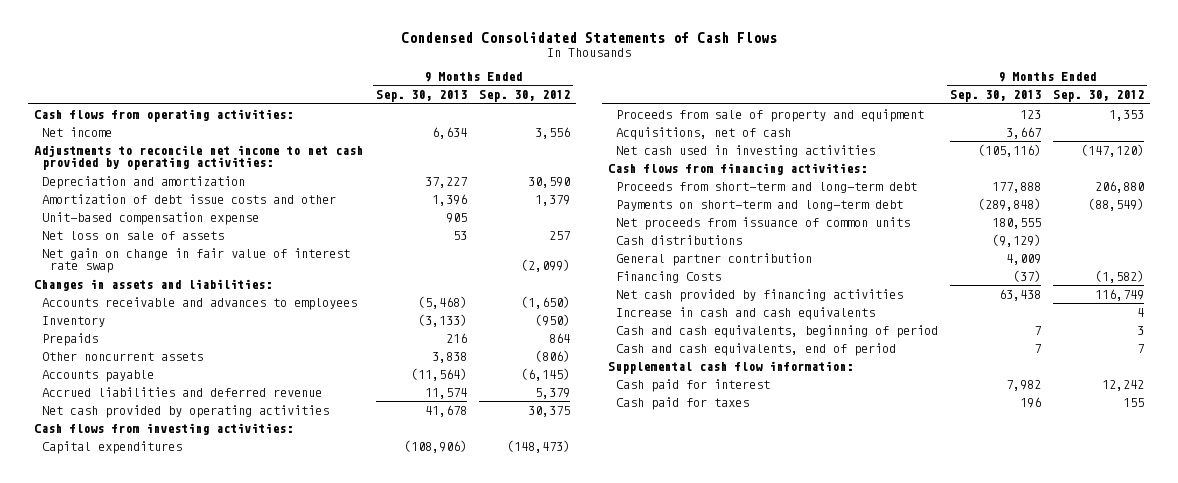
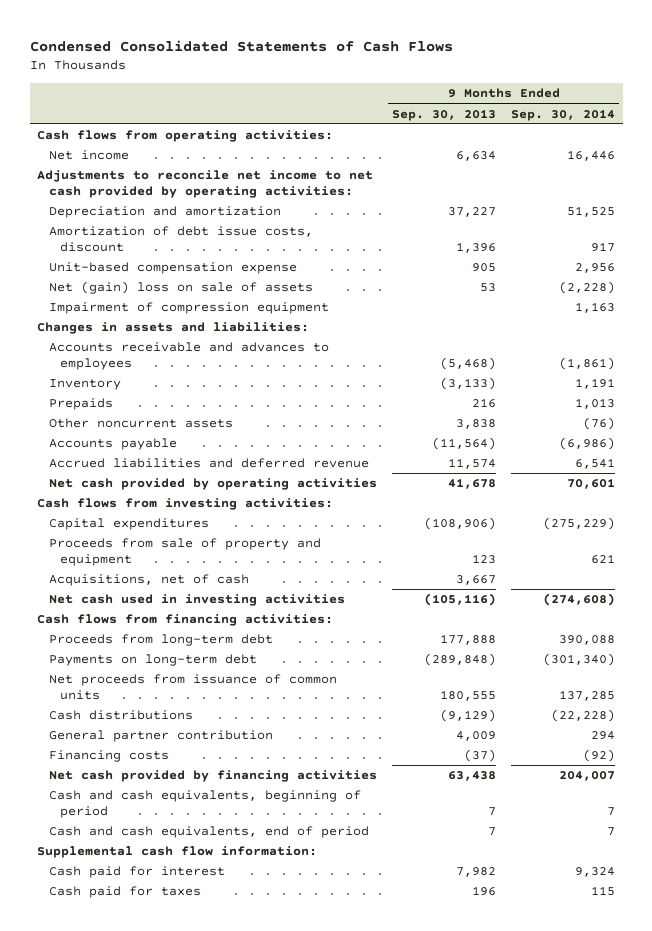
[479,90,571,103] Sep. 30, 2012 -> none
none -> [511,108,616,121] Sep. 30, 2014
[41,193,336,204] Amortization of debt issue costs and other -> [48,226,313,253] Amortization of debt issue costs, discount
[41,247,350,274] Net gain on change in fair value of interest rate swap -> none
[41,230,224,240] Net loss on sale of assets -> [48,281,313,295] Net (gain) loss on sale of assets
none -> [48,302,329,315] Impairment of compression equipment
[616,181,918,193] Proceeds from short-term and long-term debt -> [48,634,273,647] Proceeds from long-term debt
[616,199,904,211] Payments on short-term and long-term debt -> [48,654,257,667] Payments on long-term debt
[616,270,722,283] Financing Costs -> [48,750,169,763] Financing costs
[616,306,876,320] Increase in cash and cash equivalents -> none

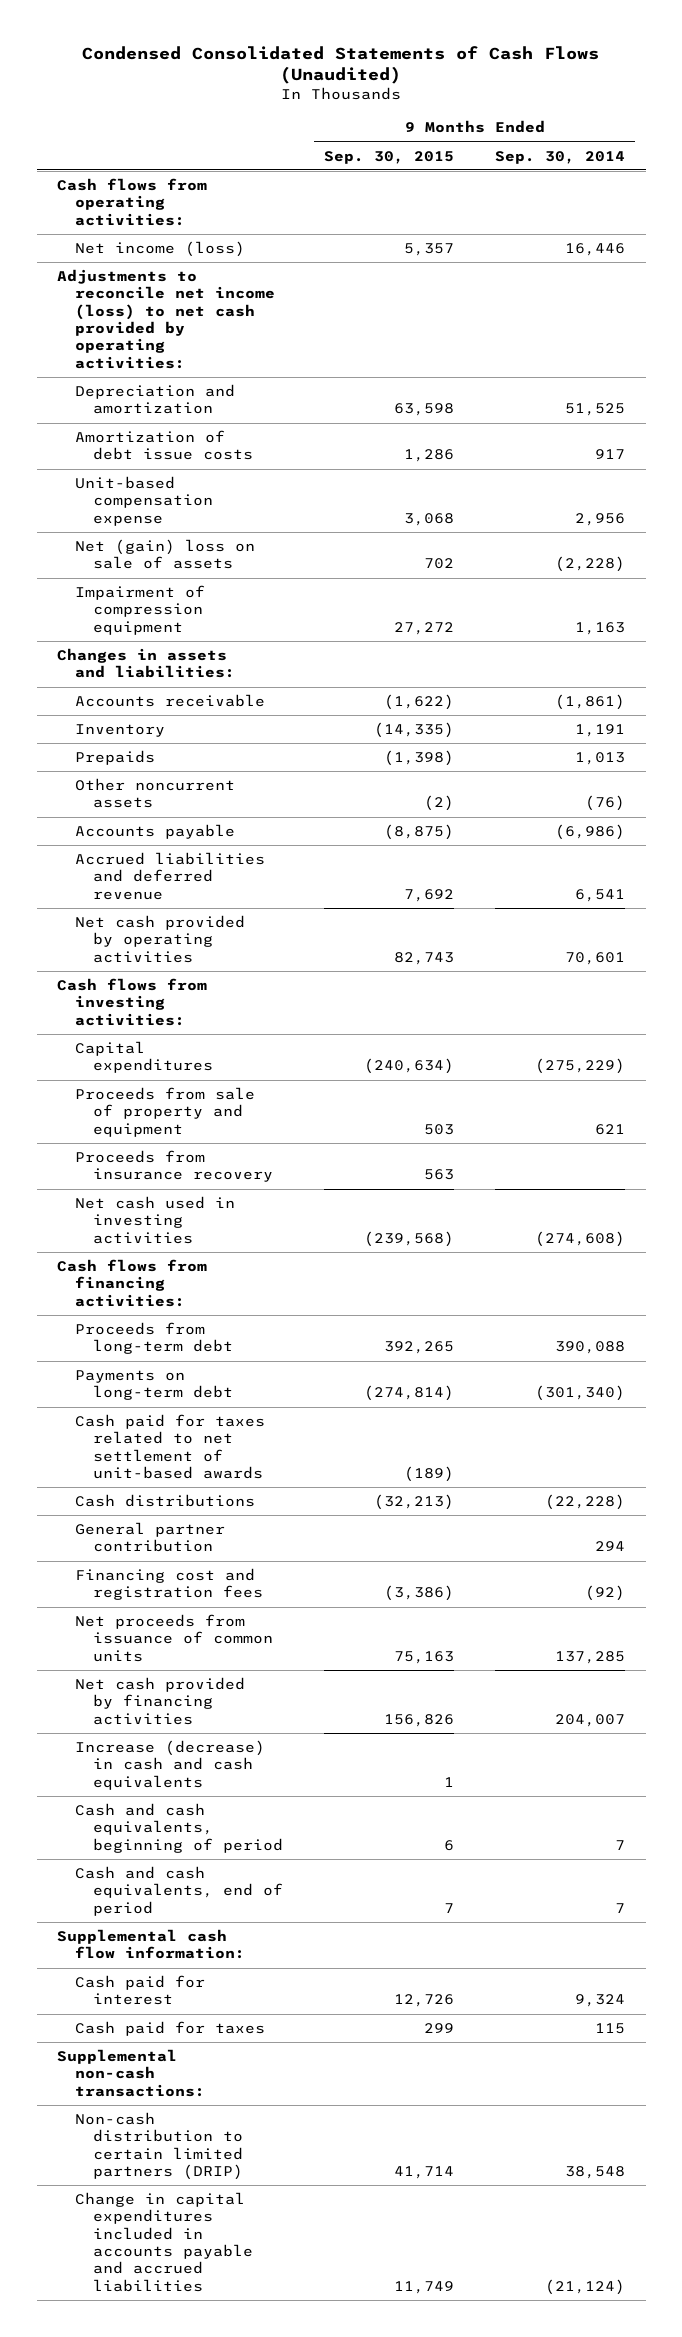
[29,39,453,52] Condensed Consolidated Statements of Cash Flows -> [82,45,600,85] Condensed Consolidated Statements of Cash Flows (Unaudited)
[391,108,496,121] Sep. 30, 2013 -> none
none -> [324,150,455,164] Sep. 30, 2015
[48,150,129,161] Net income -> [75,241,246,258] Net income (loss)
[37,170,374,199] Adjustments to reconcile net income to net cash provided by operating activities: -> [57,269,276,369] Adjustments to reconcile net income (loss) to net cash provided by operating activities:
[48,226,313,253] Amortization of debt issue costs, discount -> [75,430,254,461] Amortization of debt issue costs
[48,342,329,371] Accounts receivable and advances to employees -> [75,694,266,708] Accounts receivable
[48,574,249,587] Acquisitions, net of cash -> none
none -> [75,1150,274,1183] Proceeds from insurance recovery
none -> [75,1414,266,1479] Cash paid for taxes related to net settlement of unit-based awards
[48,750,169,763] Financing costs -> [75,1568,264,1601] Financing cost and registration fees
[48,674,337,701] Net proceeds from issuance of common units -> [75,1614,274,1662] Net proceeds from issuance of common units
none -> [75,1740,266,1790] Increase (decrease) in cash and cash equivalents
none -> [57,2049,206,2097] Supplemental non-cash transactions:
none -> [75,2112,244,2180] Non-cash distribution to certain limited partners (DRIP)
none -> [75,2192,254,2292] Change in capital expenditures included in accounts payable and accrued liabilities

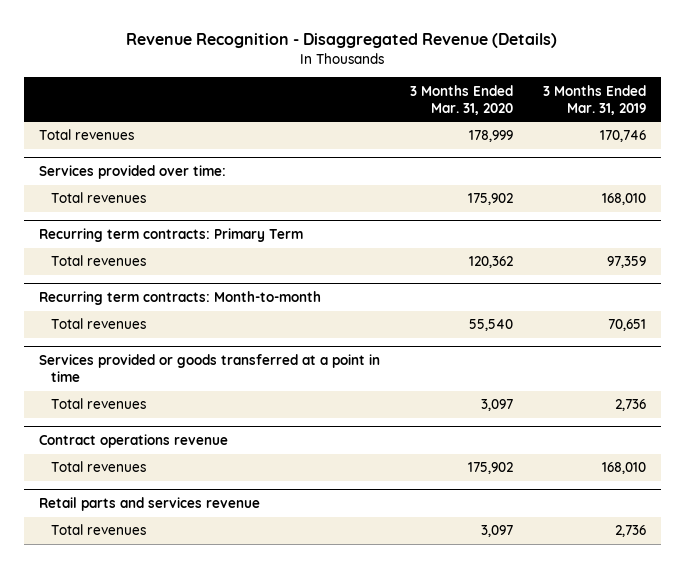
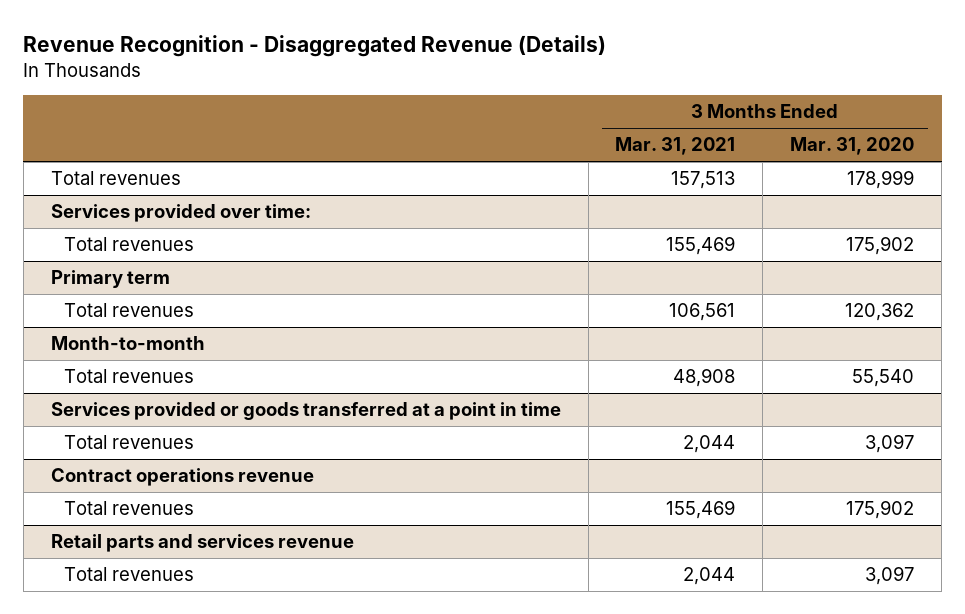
[543,84,647,115] 3 Months Ended Mar. 31, 2019 -> none
none -> [615,137,736,156] Mar. 31, 2021
[38,227,303,242] Recurring term contracts: Primary Term -> [50,270,170,289] Primary term
[38,290,321,305] Recurring term contracts: Month-to-month -> [50,336,205,351] Month-to-month

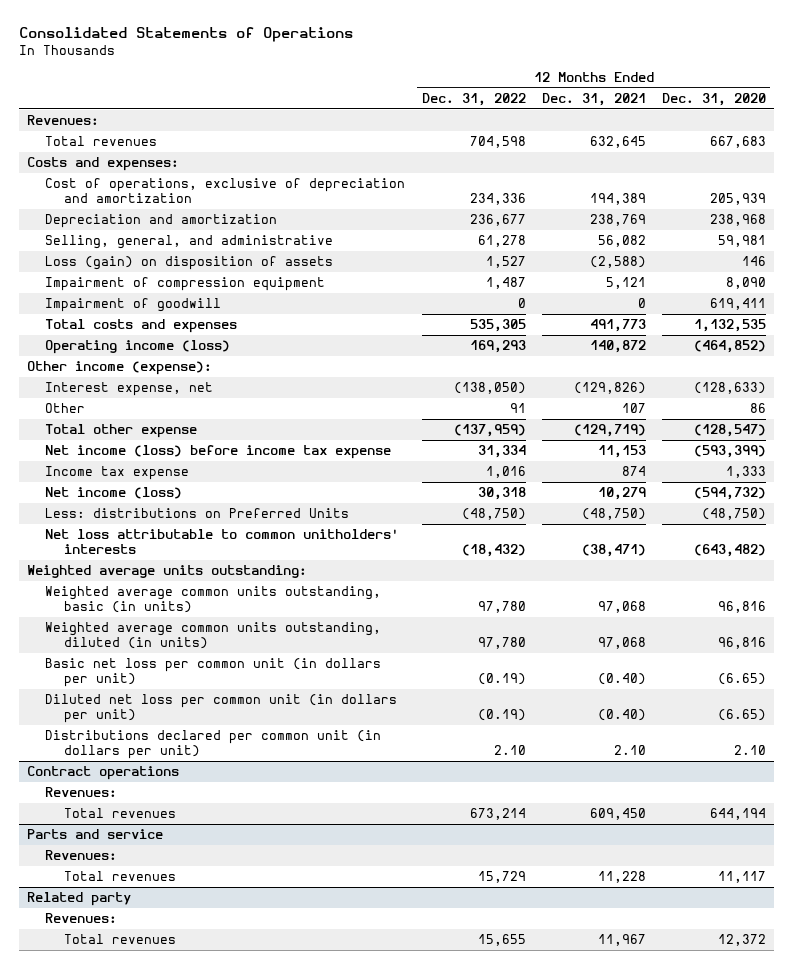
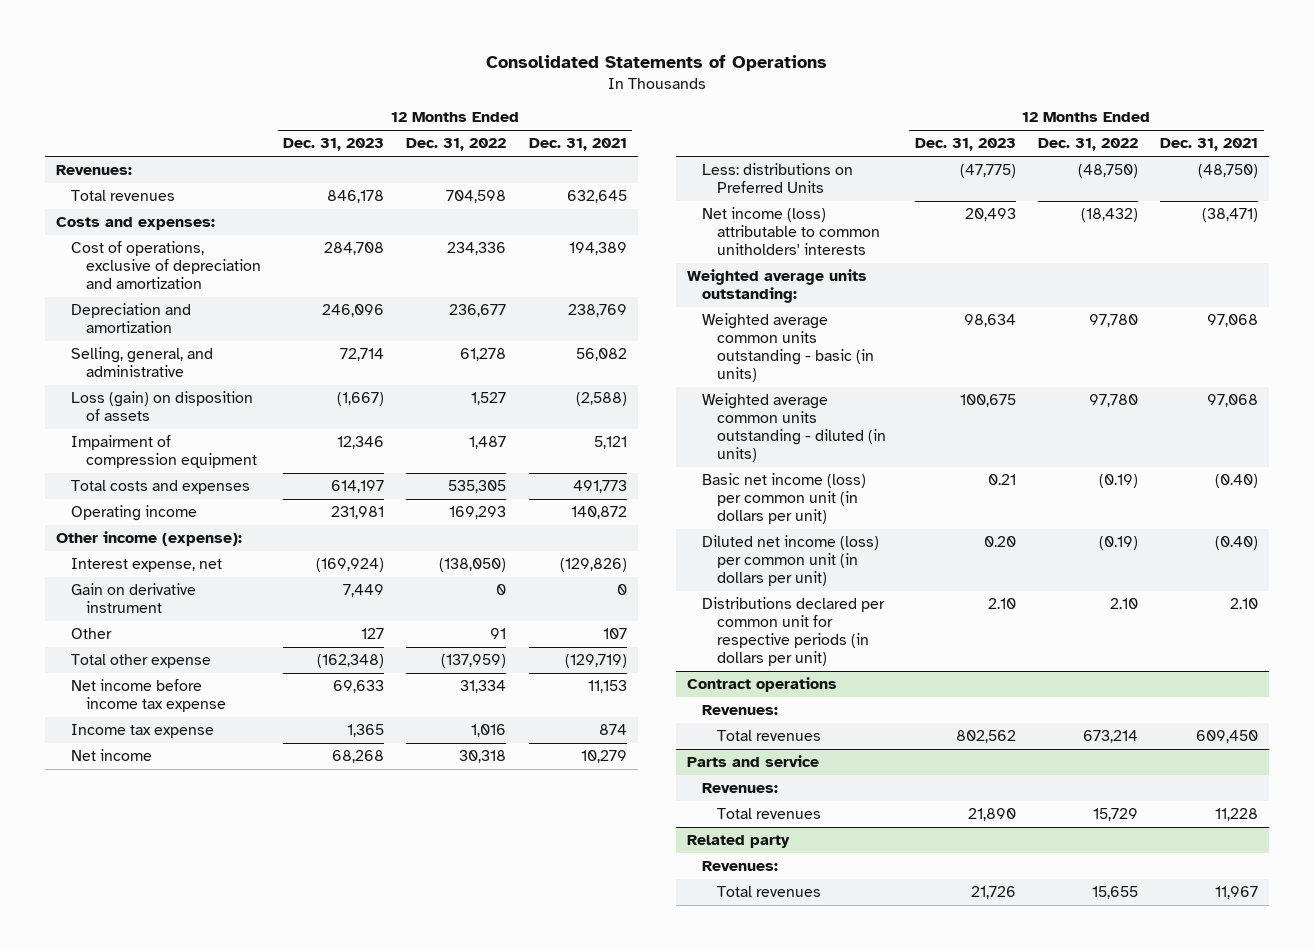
[661,93,766,107] Dec. 31, 2020 -> none
none -> [283,138,385,152] Dec. 31, 2023
[45,298,222,313] Impairment of goodwill -> none
[45,340,231,355] Operating income (loss) -> [70,505,197,522] Operating income
none -> [70,583,196,614] Gain on derivative instrument
[45,445,392,460] Net income (loss) before income tax expense -> [70,679,227,713] Net income before income tax expense
[45,487,183,500] Net income (loss) -> [70,749,152,762] Net income
[45,529,400,555] Net loss attributable to common unitholders' interests -> [702,207,881,256] Net income (loss) attributable to common unitholders' interests
[45,586,382,614] Weighted average common units outstanding, basic (in units) -> [702,313,875,383] Weighted average common units outstanding - basic (in units)
[45,622,382,650] Weighted average common units outstanding, diluted (in units) -> [702,393,887,463] Weighted average common units outstanding - diluted (in units)
[45,658,382,688] Basic net loss per common unit (in dollars per unit) -> [702,473,867,525] Basic net income (loss) per common unit (in dollars per unit)
[45,694,398,724] Diluted net loss per common unit (in dollars per unit) -> [702,535,880,587] Diluted net income (loss) per common unit (in dollars per unit)
[45,730,382,760] Distributions declared per common unit (in dollars per unit) -> [702,597,886,667] Distributions declared per common unit for respective periods (in dollars per unit)

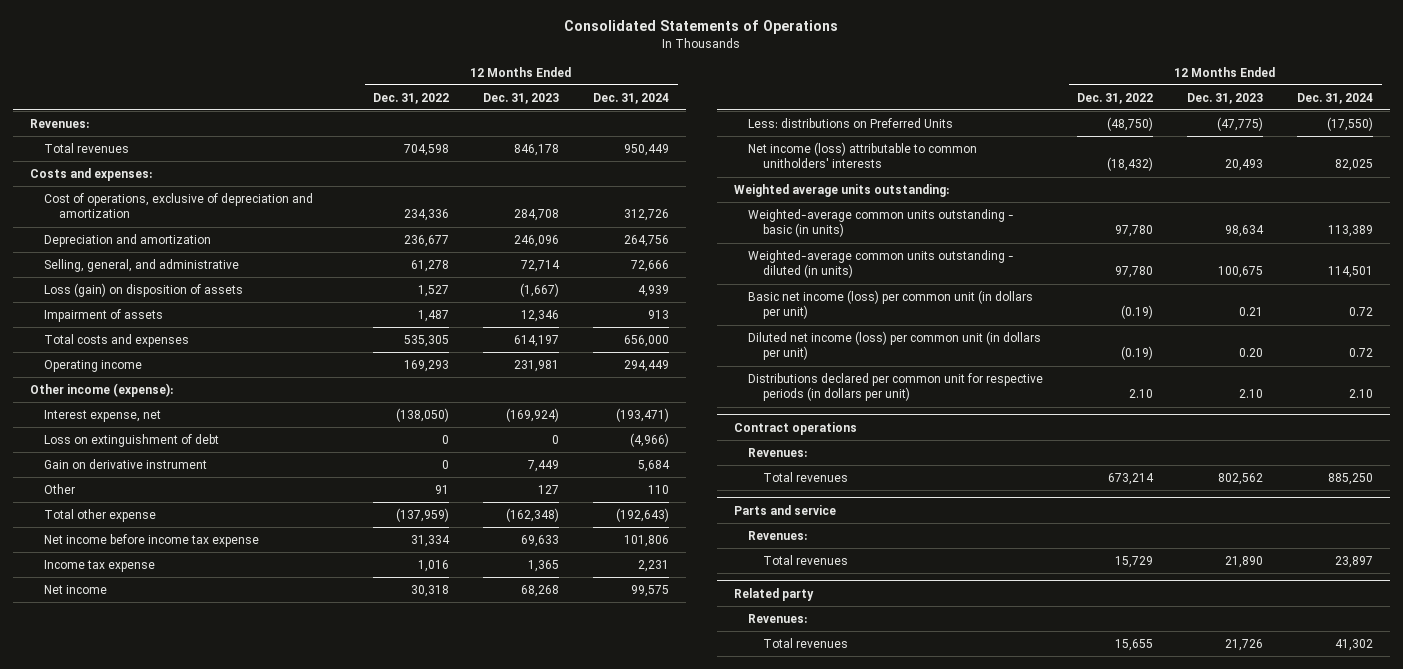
[528,138,627,152] Dec. 31, 2021 -> none
none -> [593,92,670,104] Dec. 31, 2024
[70,435,258,469] Impairment of compression equipment -> [44,308,164,322] Impairment of assets
none -> [44,433,220,447] Loss on extinguishment of debt
[702,313,875,383] Weighted average common units outstanding - basic (in units) -> [748,208,1015,238] Weighted-average common units outstanding - basic (in units)
[702,393,887,463] Weighted average common units outstanding - diluted (in units) -> [748,249,1015,279] Weighted-average common units outstanding - diluted (in units)

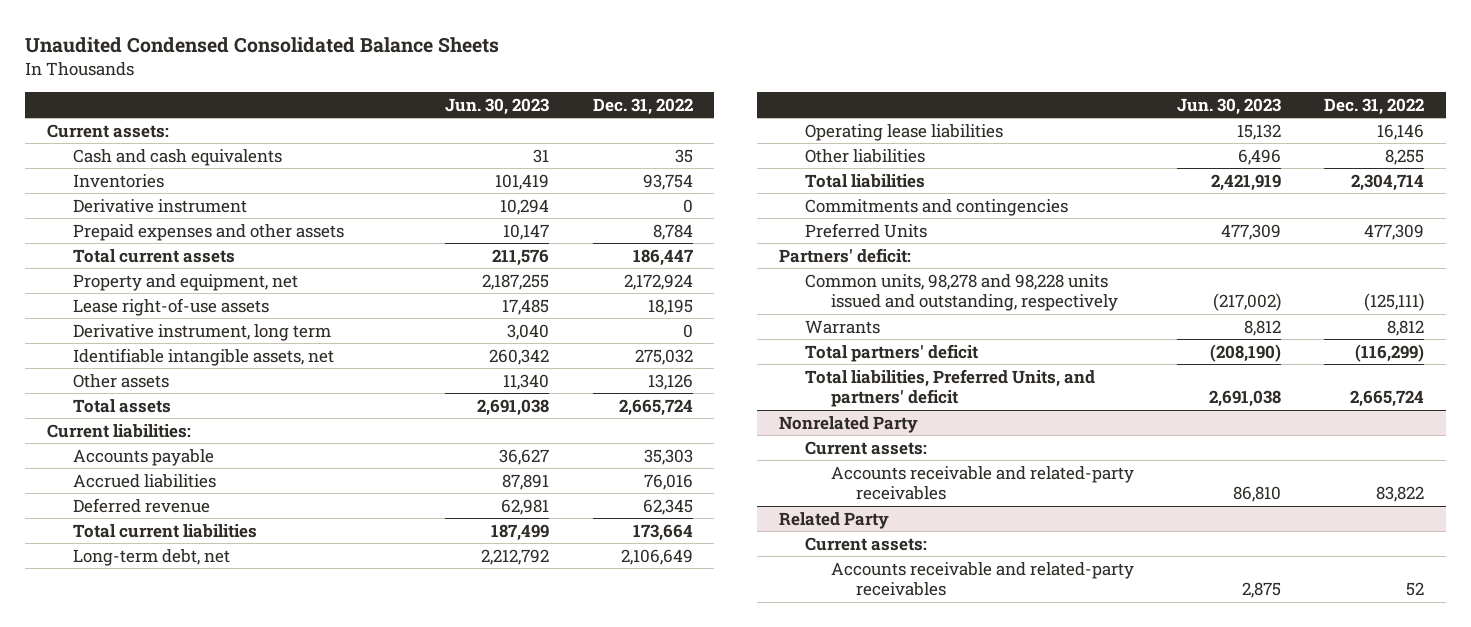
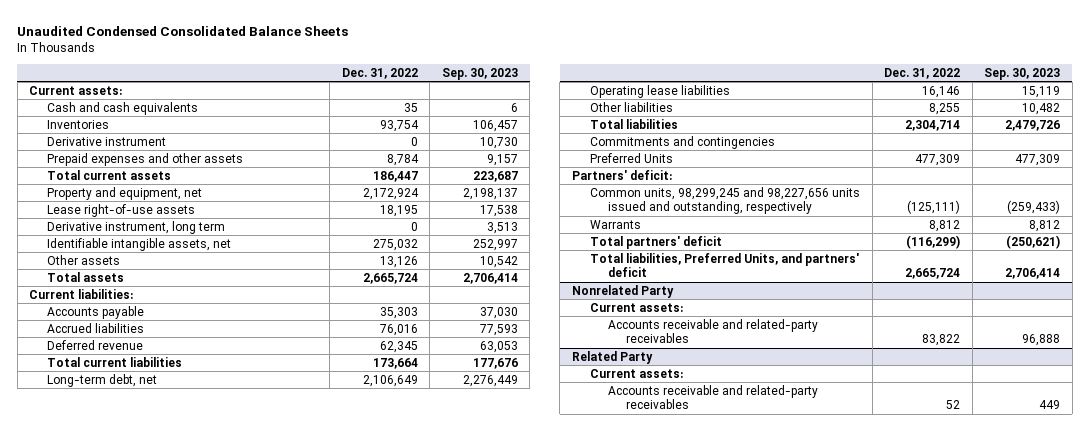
[445,97,550,115] Jun. 30, 2023 -> none
none -> [441,67,518,80] Sep. 30, 2023
[804,273,1118,312] Common units, 98,278 and 98,228 units issued and outstanding, respectively -> [589,186,860,215] Common units, 98,299,245 and 98,227,656 units issued and outstanding, respectively

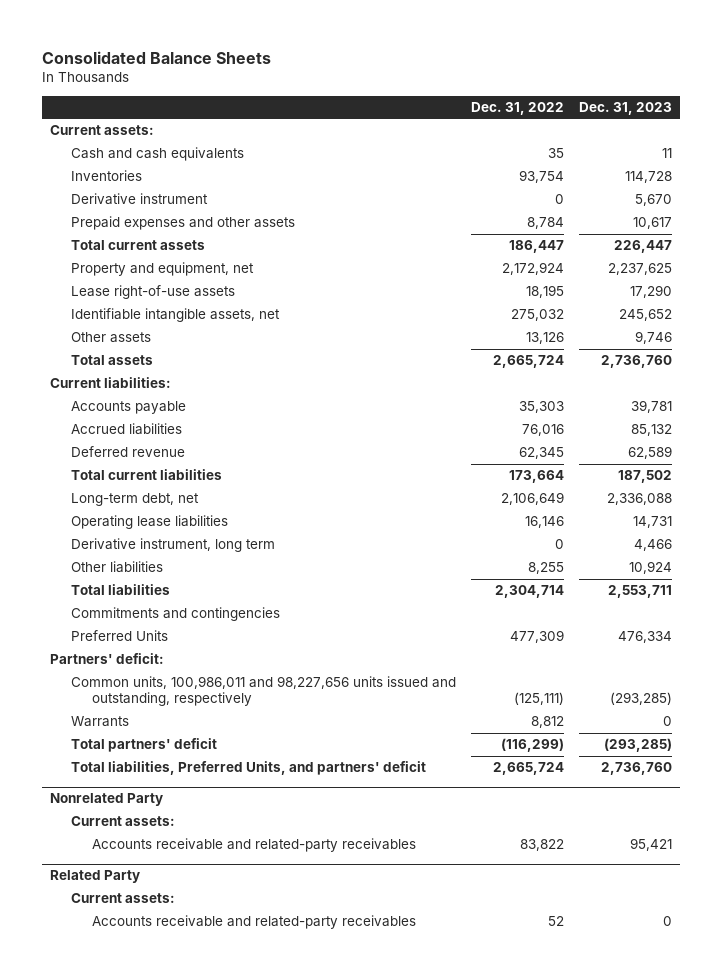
[17,25,349,36] Unaudited Condensed Consolidated Balance Sheets -> [42,50,272,64] Consolidated Balance Sheets
[441,67,518,80] Sep. 30, 2023 -> none
none -> [579,102,673,116] Dec. 31, 2023
[47,220,226,234] Derivative instrument, long term -> [70,538,275,553] Derivative instrument, long term
[589,186,860,215] Common units, 98,299,245 and 98,227,656 units issued and outstanding, respectively -> [70,676,456,707] Common units, 100,986,011 and 98,227,656 units issued and outstanding, respectively

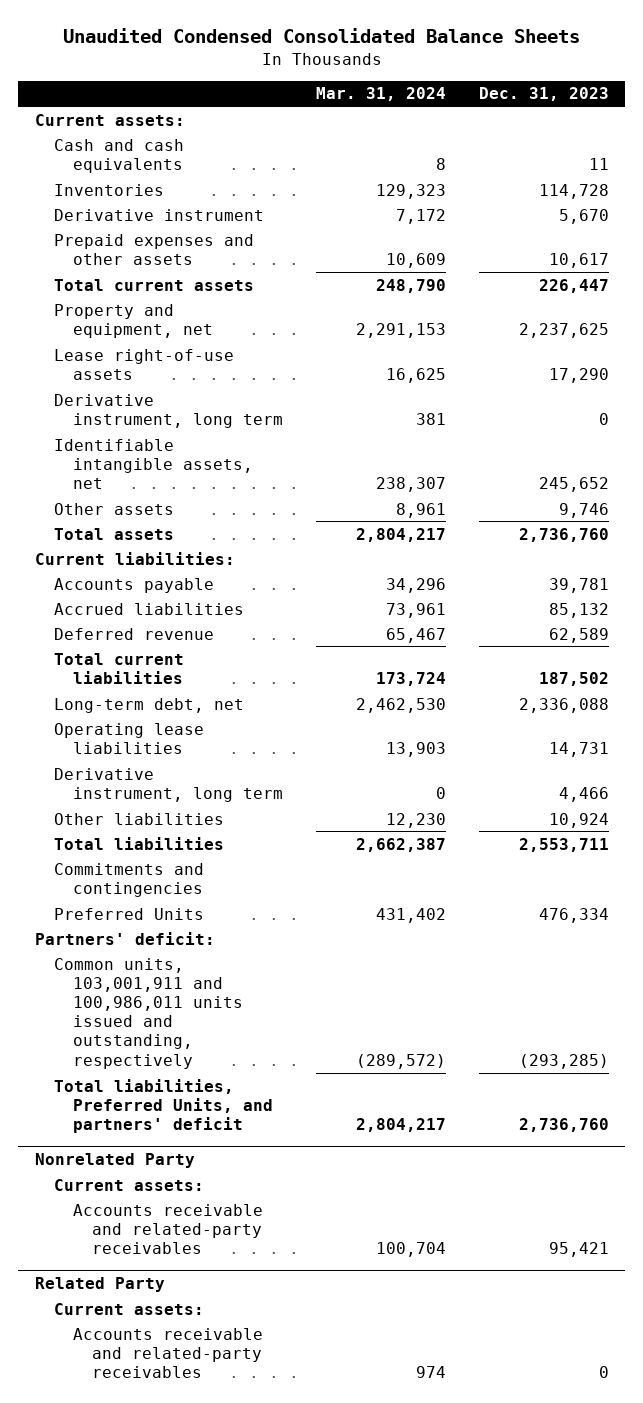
[42,50,272,64] Consolidated Balance Sheets -> [62,28,580,44] Unaudited Condensed Consolidated Balance Sheets
[470,102,564,116] Dec. 31, 2022 -> none
none -> [315,87,446,102] Mar. 31, 2024
none -> [53,393,284,428] Derivative instrument, long term
[70,716,129,728] Warrants -> none
[70,738,217,753] Total partners' deficit -> none
[70,676,456,707] Common units, 100,986,011 and 98,227,656 units issued and outstanding, respectively -> [53,957,244,1069] Common units, 103,001,911 and 100,986,011 units issued and outstanding, respectively

